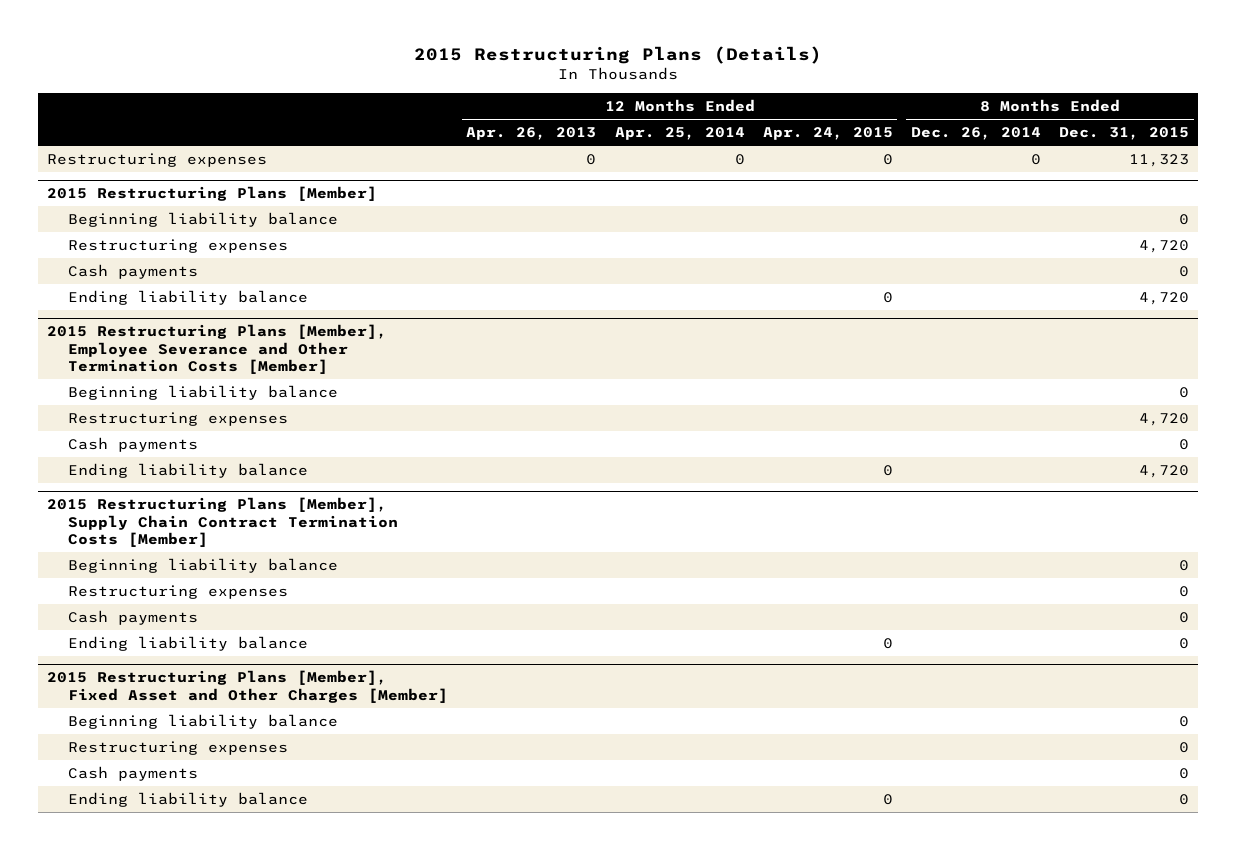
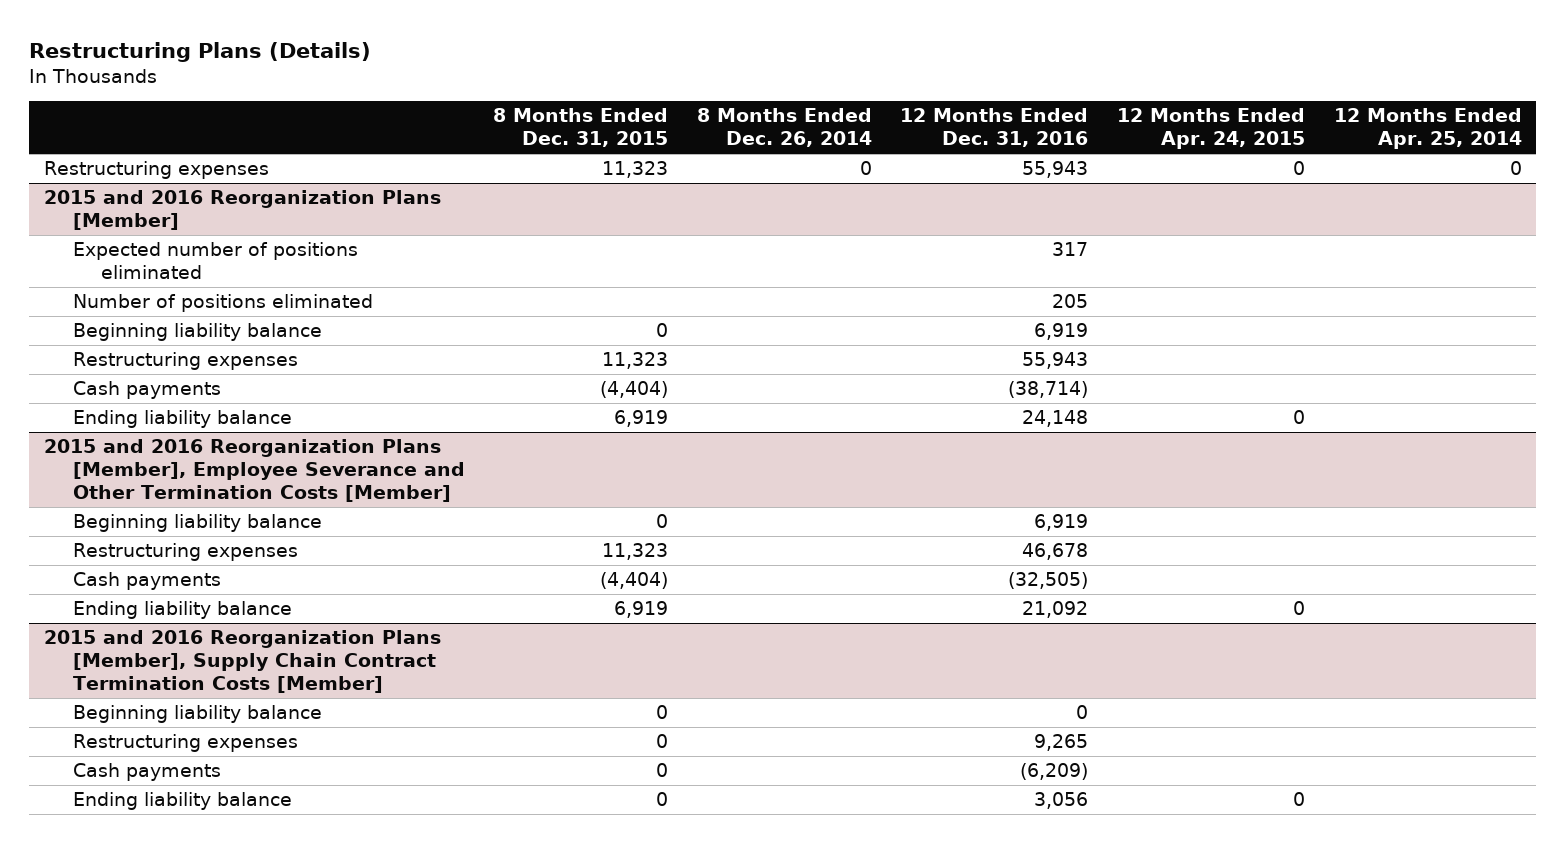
[414,46,823,65] 2015 Restructuring Plans (Details) -> [29,41,372,62] Restructuring Plans (Details)
[466,127,597,141] Apr. 26, 2013 -> none
none -> [900,108,1089,148] 12 Months Ended Dec. 31, 2016
[47,186,378,202] 2015 Restructuring Plans [Member] -> none
[68,211,339,227] Beginning liability balance -> none
[68,238,289,253] Restructuring expenses -> none
[68,263,199,279] Cash payments -> none
[68,289,309,305] Ending liability balance -> none
[47,324,388,374] 2015 Restructuring Plans [Member], Employee Severance and Other Termination Costs [Member] -> none
none -> [43,190,441,231] 2015 and 2016 Reorganization Plans [Member]
none -> [72,242,358,280] Expected number of positions eliminated
none -> [72,294,373,313] Number of positions eliminated
[47,497,399,547] 2015 Restructuring Plans [Member], Supply Chain Contract Termination Costs [Member] -> none
[1139,412,1190,426] 4,720 -> [602,352,669,370] 11,323
[1179,438,1190,450] 0 -> [600,381,669,399] (4,404)
[1139,464,1190,478] 4,720 -> [614,410,669,428] 6,919
none -> [43,439,465,503] 2015 and 2016 Reorganization Plans [Member], Employee Severance and Other Termination Costs [Member]
[47,670,449,703] 2015 Restructuring Plans [Member], Fixed Asset and Other Charges [Member] -> none
[1179,585,1190,597] 0 -> [602,543,669,561] 11,323
[1179,611,1190,623] 0 -> [600,572,669,590] (4,404)
[1179,637,1190,649] 0 -> [614,601,669,619] 6,919
none -> [43,630,441,694] 2015 and 2016 Reorganization Plans [Member], Supply Chain Contract Termination Costs [Member]

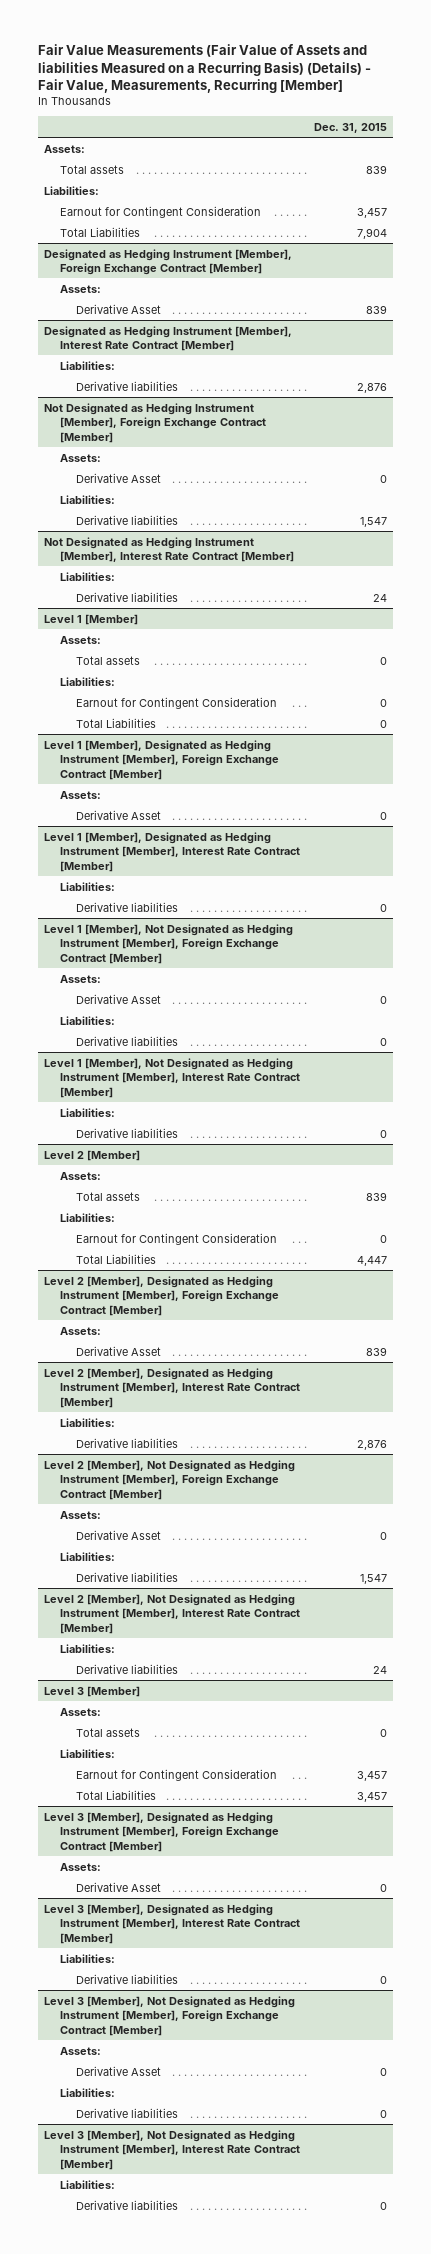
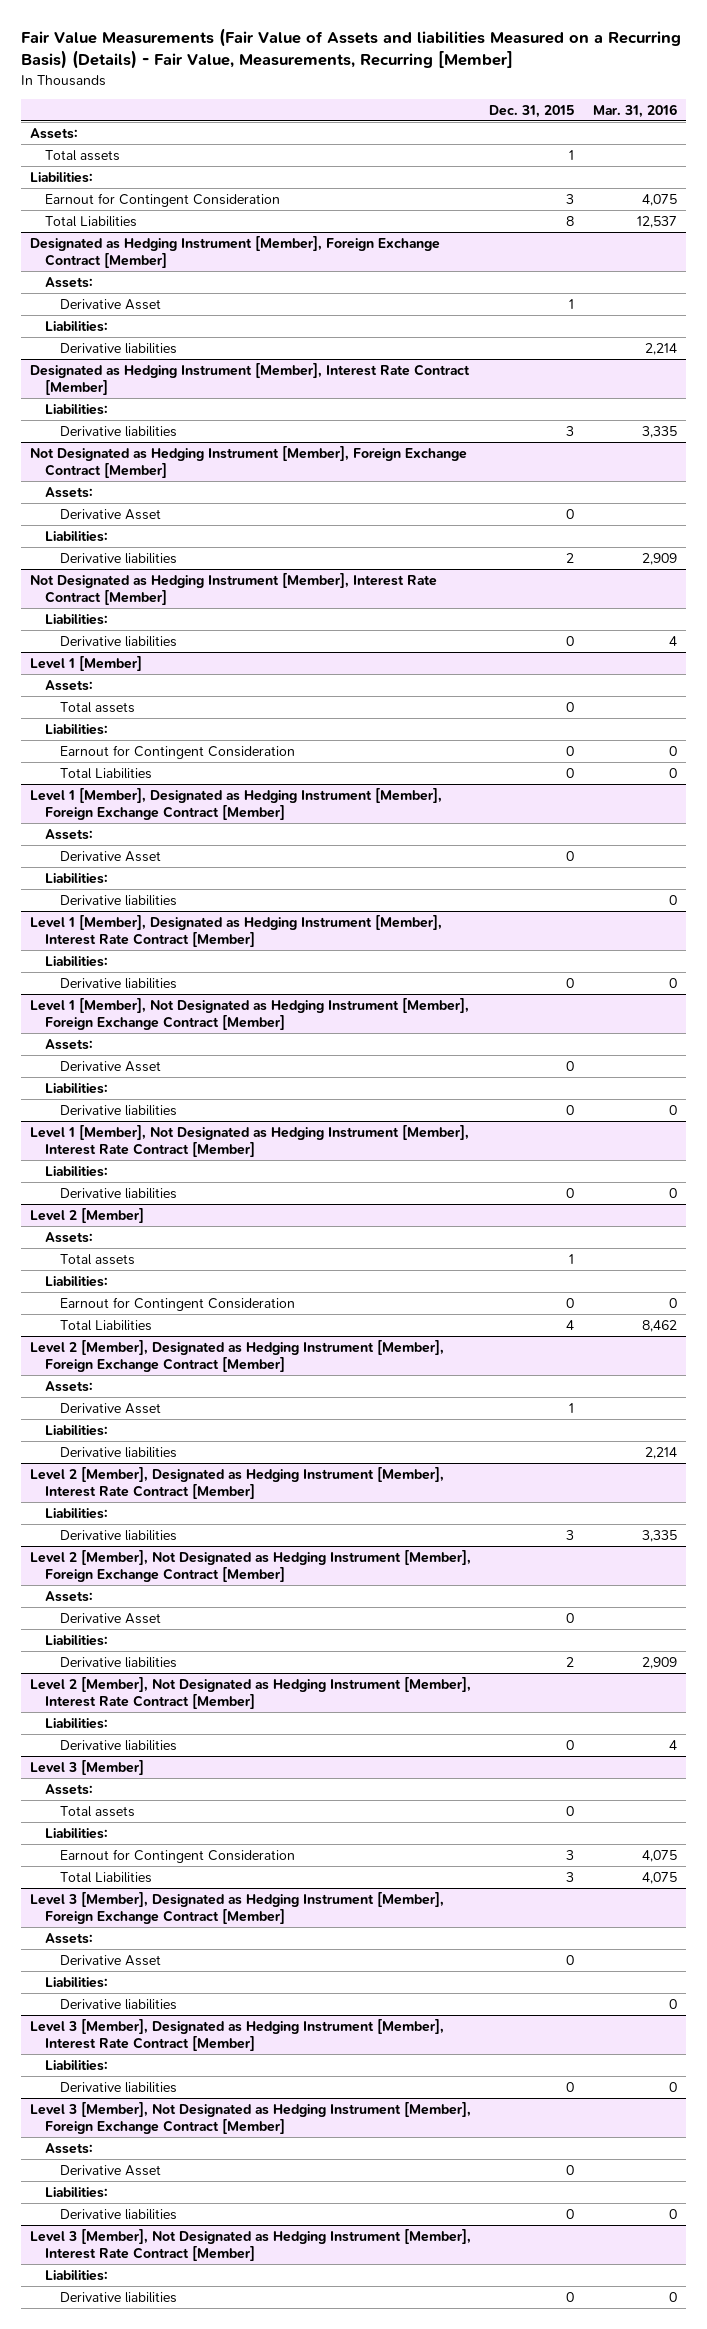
none -> [592,103,677,118] Mar. 31, 2016
[365,164,387,174] 839 -> [569,149,575,160] 1
[356,207,387,218] 3,457 -> [566,193,575,204] 3
[356,227,387,239] 7,904 -> [566,215,575,226] 8
[365,304,387,314] 839 -> [569,298,575,309] 1
none -> [45,320,109,332] Liabilities:
none -> [59,342,177,354] Derivative liabilities
[356,382,387,393] 2,876 -> [566,425,575,436] 3
[359,516,387,527] 1,547 -> [566,552,575,563] 2
[372,593,387,602] 24 -> [566,635,575,646] 0
none -> [45,872,109,884] Liabilities:
none -> [59,894,177,906] Derivative liabilities
[365,1191,387,1201] 839 -> [569,1253,575,1264] 1
[356,1255,387,1266] 4,447 -> [566,1319,575,1330] 4
[365,1346,387,1356] 839 -> [569,1402,575,1413] 1
none -> [45,1424,109,1436] Liabilities:
none -> [59,1446,177,1458] Derivative liabilities
[356,1439,387,1450] 2,876 -> [566,1529,575,1540] 3
[359,1573,387,1584] 1,547 -> [566,1656,575,1667] 2
[372,1665,387,1674] 24 -> [566,1739,575,1750] 0
[356,1770,387,1781] 3,457 -> [566,1849,575,1860] 3
[356,1791,387,1802] 3,457 -> [566,1871,575,1882] 3
none -> [45,1976,109,1988] Liabilities:
none -> [59,1998,177,2010] Derivative liabilities

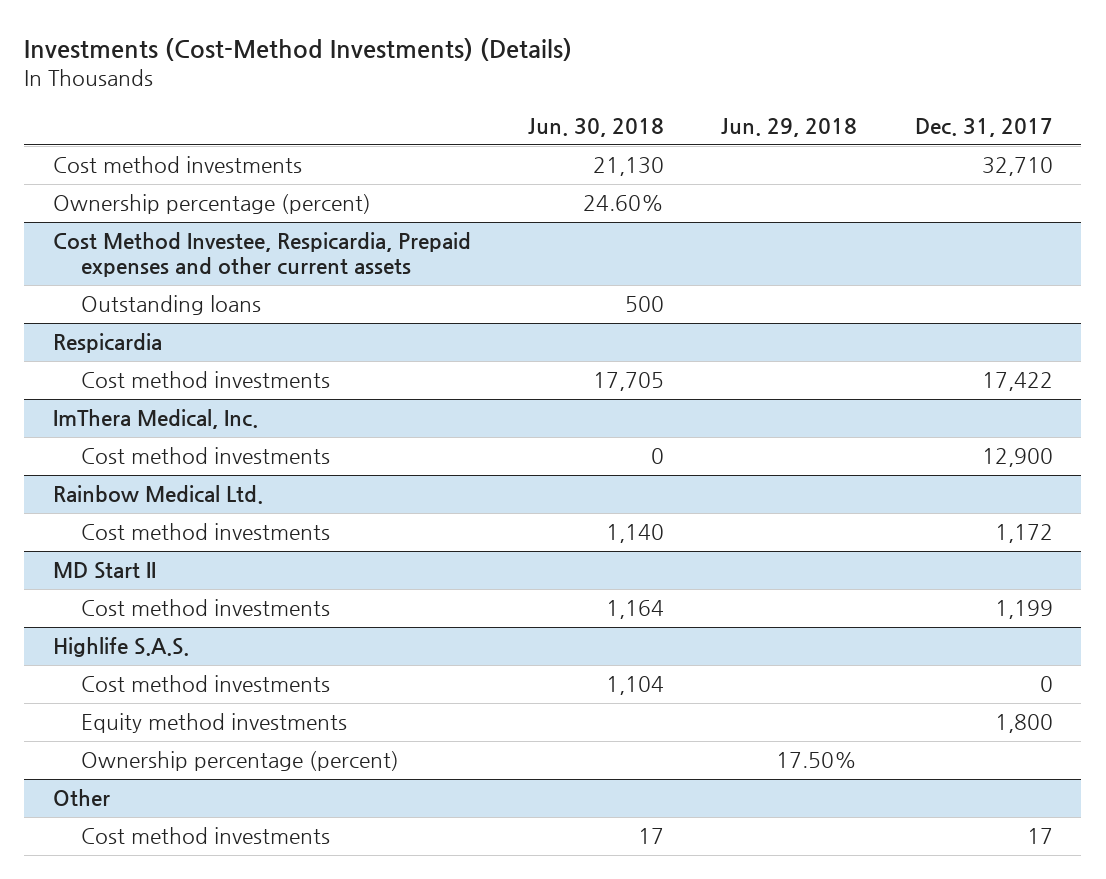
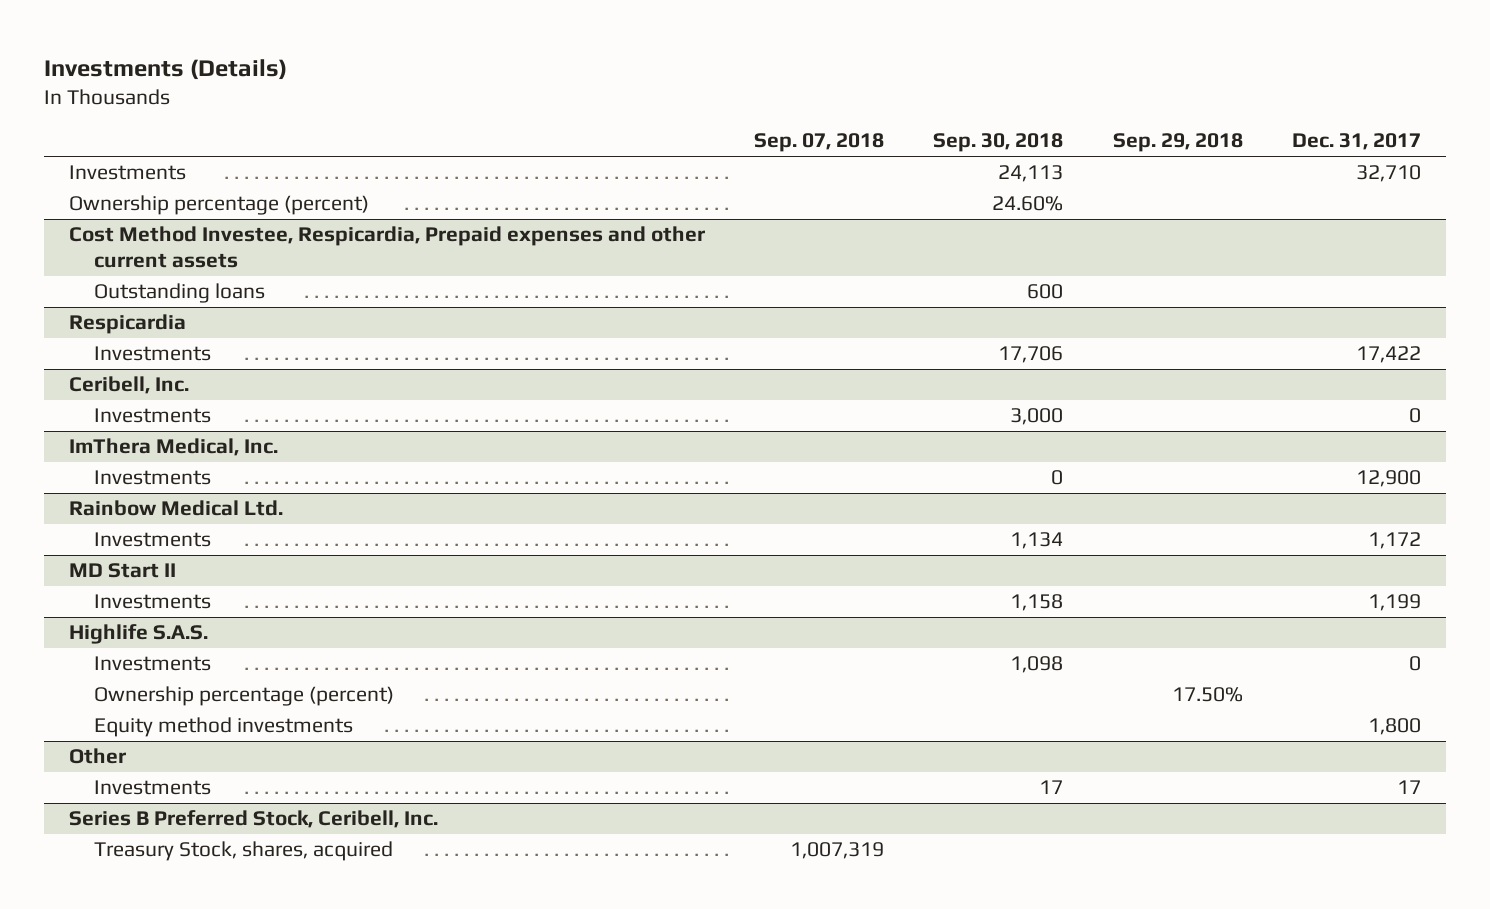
[24,37,573,61] Investments (Cost-Method Investments) (Details) -> [43,59,287,81] Investments (Details)
[528,117,665,137] Jun. 30, 2018 -> none
[721,117,858,137] Jun. 29, 2018 -> none
none -> [754,133,885,153] Sep. 07, 2018
none -> [933,133,1064,153] Sep. 30, 2018
none -> [1112,133,1243,153] Sep. 29, 2018
[52,156,302,174] Cost method investments -> [68,165,186,181] Investments
[80,371,330,389] Cost method investments -> [94,346,212,362] Investments
none -> [68,376,189,395] Ceribell, Inc.
none -> [94,408,212,424] Investments
[80,447,330,465] Cost method investments -> [94,470,212,486] Investments
[80,523,330,541] Cost method investments -> [94,532,212,548] Investments
[80,599,330,617] Cost method investments -> [94,594,212,610] Investments
[80,675,330,693] Cost method investments -> none
none -> [94,656,212,672] Investments
[80,713,347,734] Equity method investments -> [94,717,354,738] Equity method investments
[80,827,330,845] Cost method investments -> none
none -> [94,780,212,796] Investments
none -> [68,810,438,829] Series B Preferred Stock, Ceribell, Inc.
none -> [94,841,394,862] Treasury Stock, shares, acquired

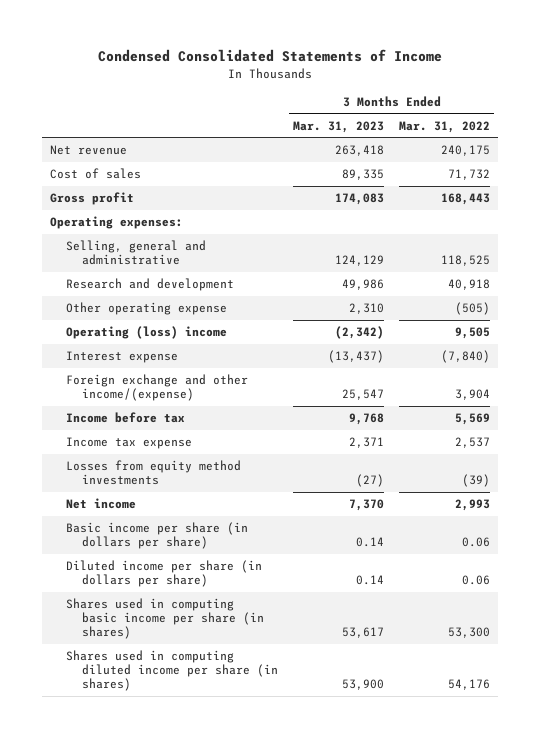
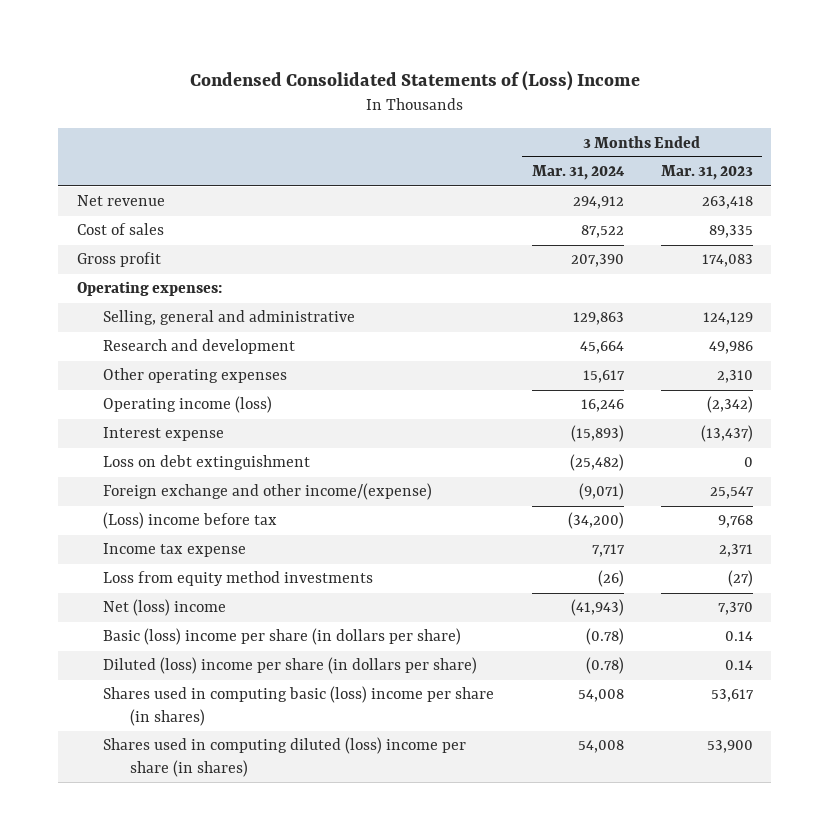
[98,49,443,63] Condensed Consolidated Statements of Income -> [189,71,640,92] Condensed Consolidated Statements of (Loss) Income
[399,120,491,133] Mar. 31, 2022 -> none
none -> [531,165,625,181] Mar. 31, 2024
[65,302,227,316] Other operating expense -> [103,368,288,384] Other operating expenses
[65,326,227,340] Operating (loss) income -> [103,396,273,414] Operating income (loss)
none -> [103,455,311,471] Loss on debt extinguishment
[65,412,185,424] Income before tax -> [103,512,278,530] (Loss) income before tax
[65,460,241,486] Losses from equity method investments -> [103,571,374,587] Loss from equity method investments
[65,498,136,510] Net income -> [103,599,227,617] Net (loss) income
[65,522,248,550] Basic income per share (in dollars per share) -> [103,628,462,646] Basic (loss) income per share (in dollars per share)
[65,560,262,588] Diluted income per share (in dollars per share) -> [103,657,478,675] Diluted (loss) income per share (in dollars per share)
[65,598,264,640] Shares used in computing basic income per share (in shares) -> [103,686,495,727] Shares used in computing basic (loss) income per share (in shares)
[65,650,278,692] Shares used in computing diluted income per share (in shares) -> [103,737,467,778] Shares used in computing diluted (loss) income per share (in shares)

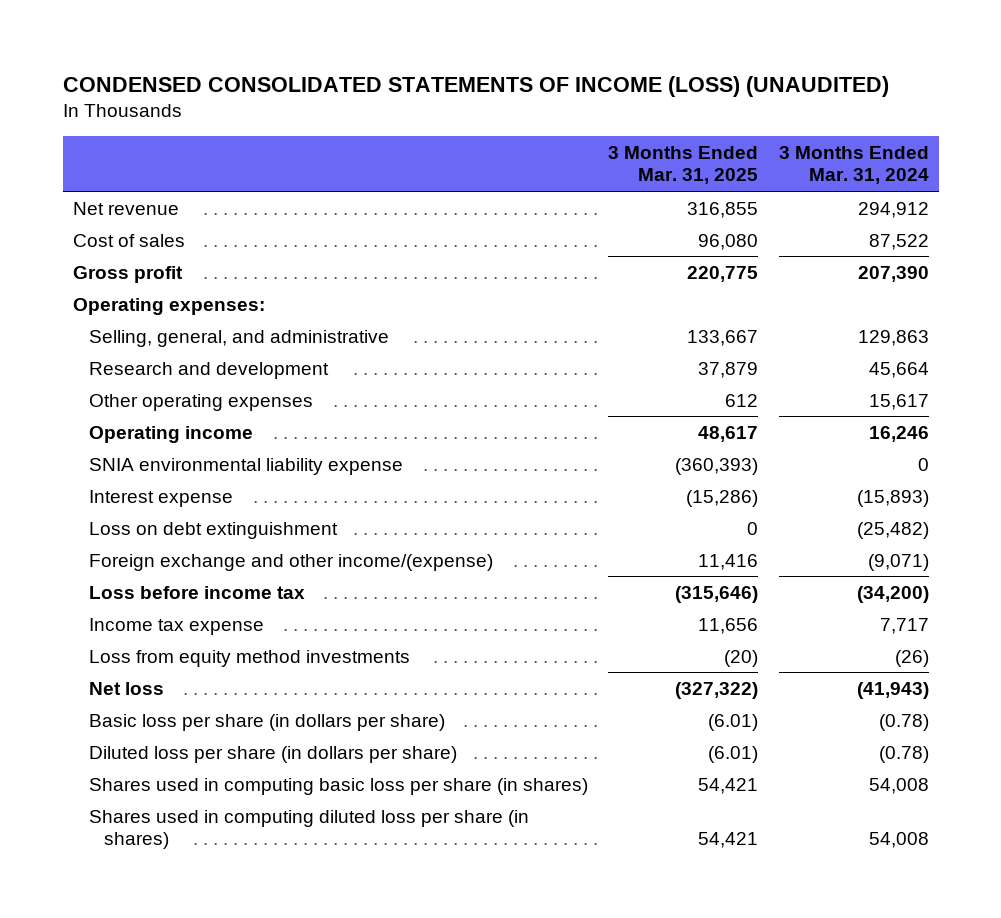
[189,71,640,92] Condensed Consolidated Statements of (Loss) Income -> [62,75,889,97] CONDENSED CONSOLIDATED STATEMENTS OF INCOME (LOSS) (UNAUDITED)
[660,165,753,181] Mar. 31, 2023 -> none
none -> [608,145,759,185] 3 Months Ended Mar. 31, 2025
[103,310,356,326] Selling, general and administrative -> [88,329,389,347] Selling, general, and administrative
[103,396,273,414] Operating income (loss) -> [88,425,253,443] Operating income
none -> [88,457,403,475] SNIA environmental liability expense
[103,512,278,530] (Loss) income before tax -> [88,585,305,599] Loss before income tax
[103,599,227,617] Net (loss) income -> [88,681,164,695] Net loss
[103,628,462,646] Basic (loss) income per share (in dollars per share) -> [88,713,445,731] Basic loss per share (in dollars per share)
[103,657,478,675] Diluted (loss) income per share (in dollars per share) -> [88,745,457,763] Diluted loss per share (in dollars per share)
[103,686,495,727] Shares used in computing basic (loss) income per share (in shares) -> [88,777,588,795] Shares used in computing basic loss per share (in shares)
[103,737,467,778] Shares used in computing diluted (loss) income per share (in shares) -> [88,809,529,850] Shares used in computing diluted loss per share (in shares)

